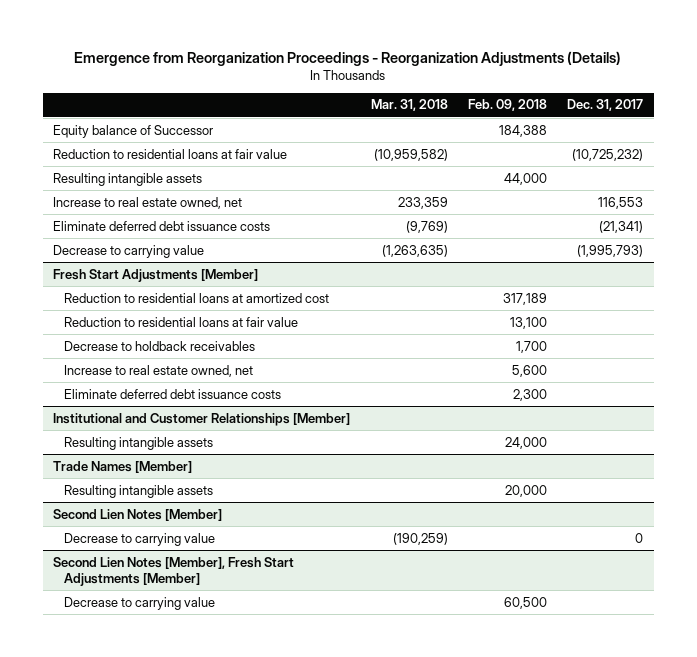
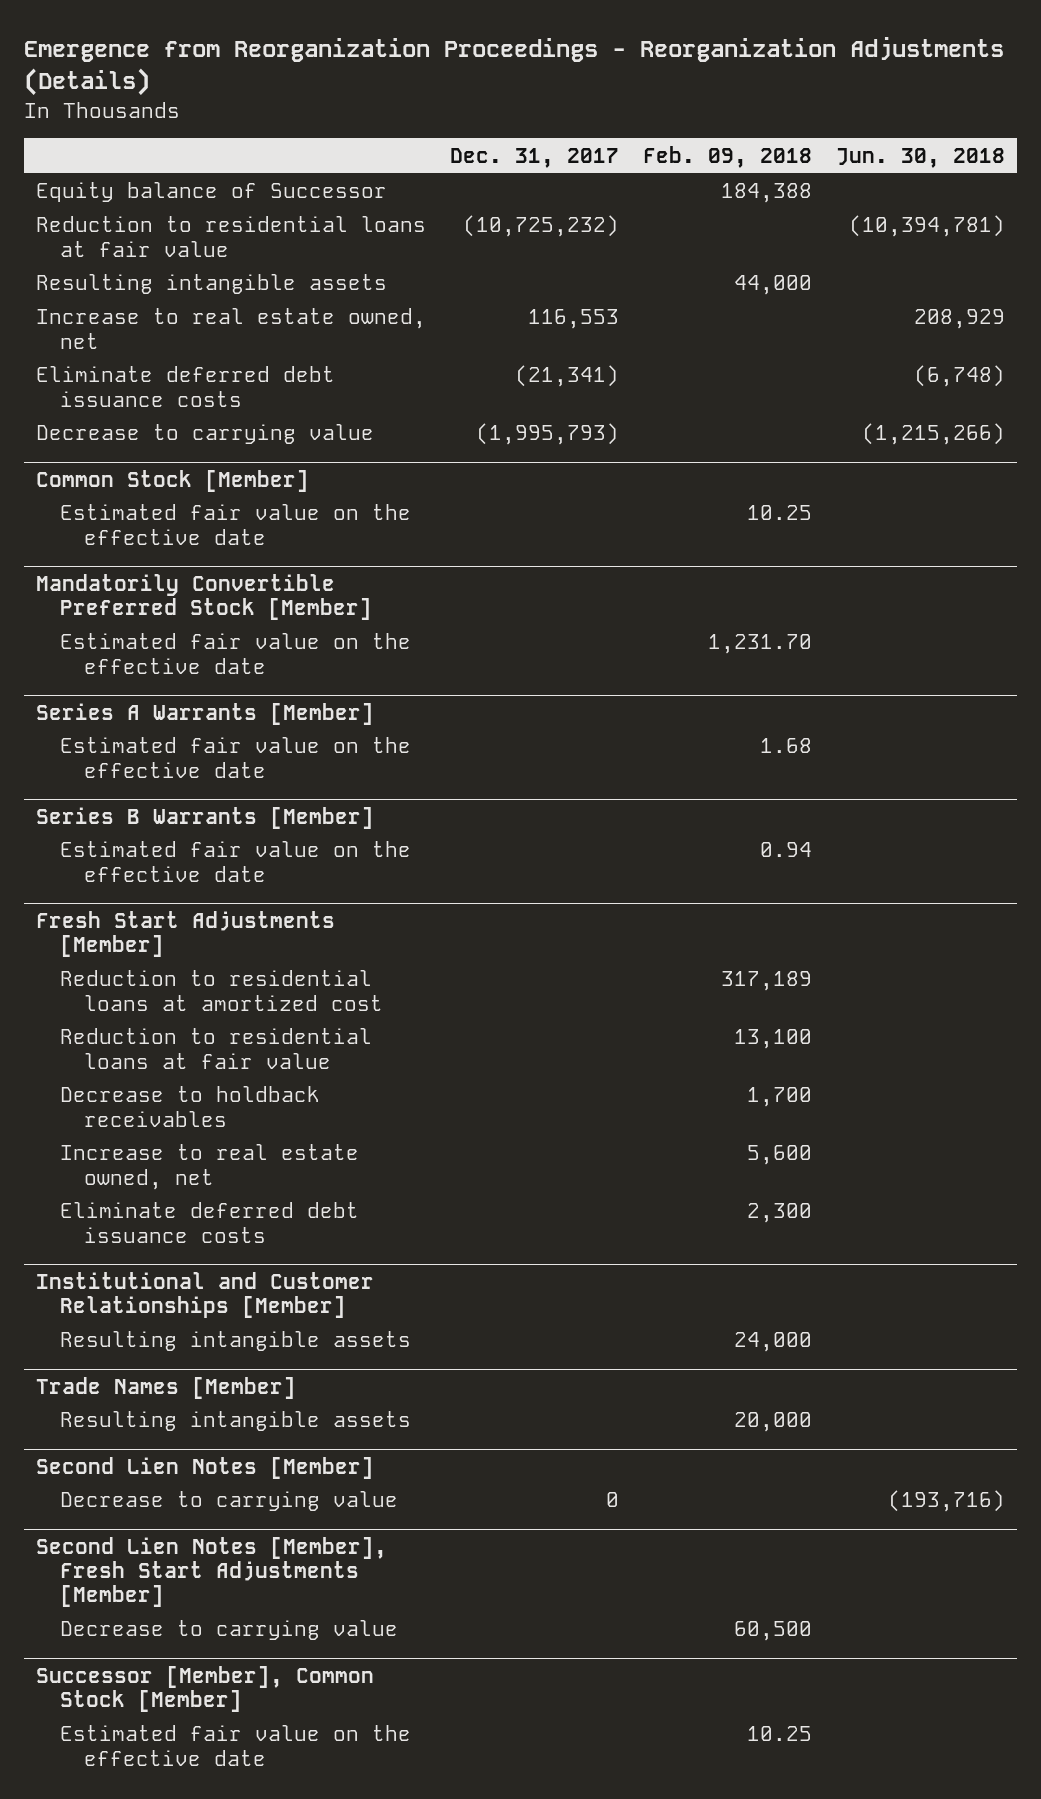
[370,99,448,112] Mar. 31, 2018 -> none
none -> [836,147,1006,168] Jun. 30, 2018
none -> [36,469,310,492] Common Stock [Member]
none -> [60,504,412,545] Estimated fair value on the effective date
none -> [36,573,373,621] Mandatorily Convertible Preferred Stock [Member]
none -> [60,633,412,674] Estimated fair value on the effective date
none -> [36,702,375,725] Series A Warrants [Member]
none -> [60,737,412,778] Estimated fair value on the effective date
none -> [36,806,375,829] Series B Warrants [Member]
none -> [60,841,412,882] Estimated fair value on the effective date
none -> [36,1665,375,1713] Successor [Member], Common Stock [Member]
none -> [60,1725,412,1766] Estimated fair value on the effective date

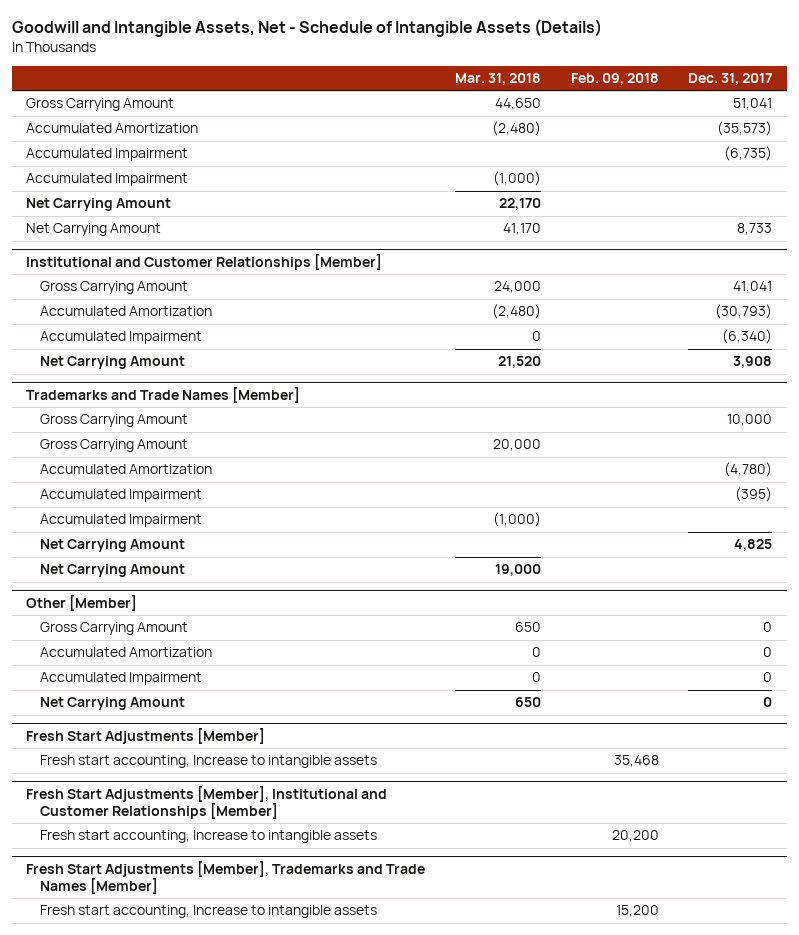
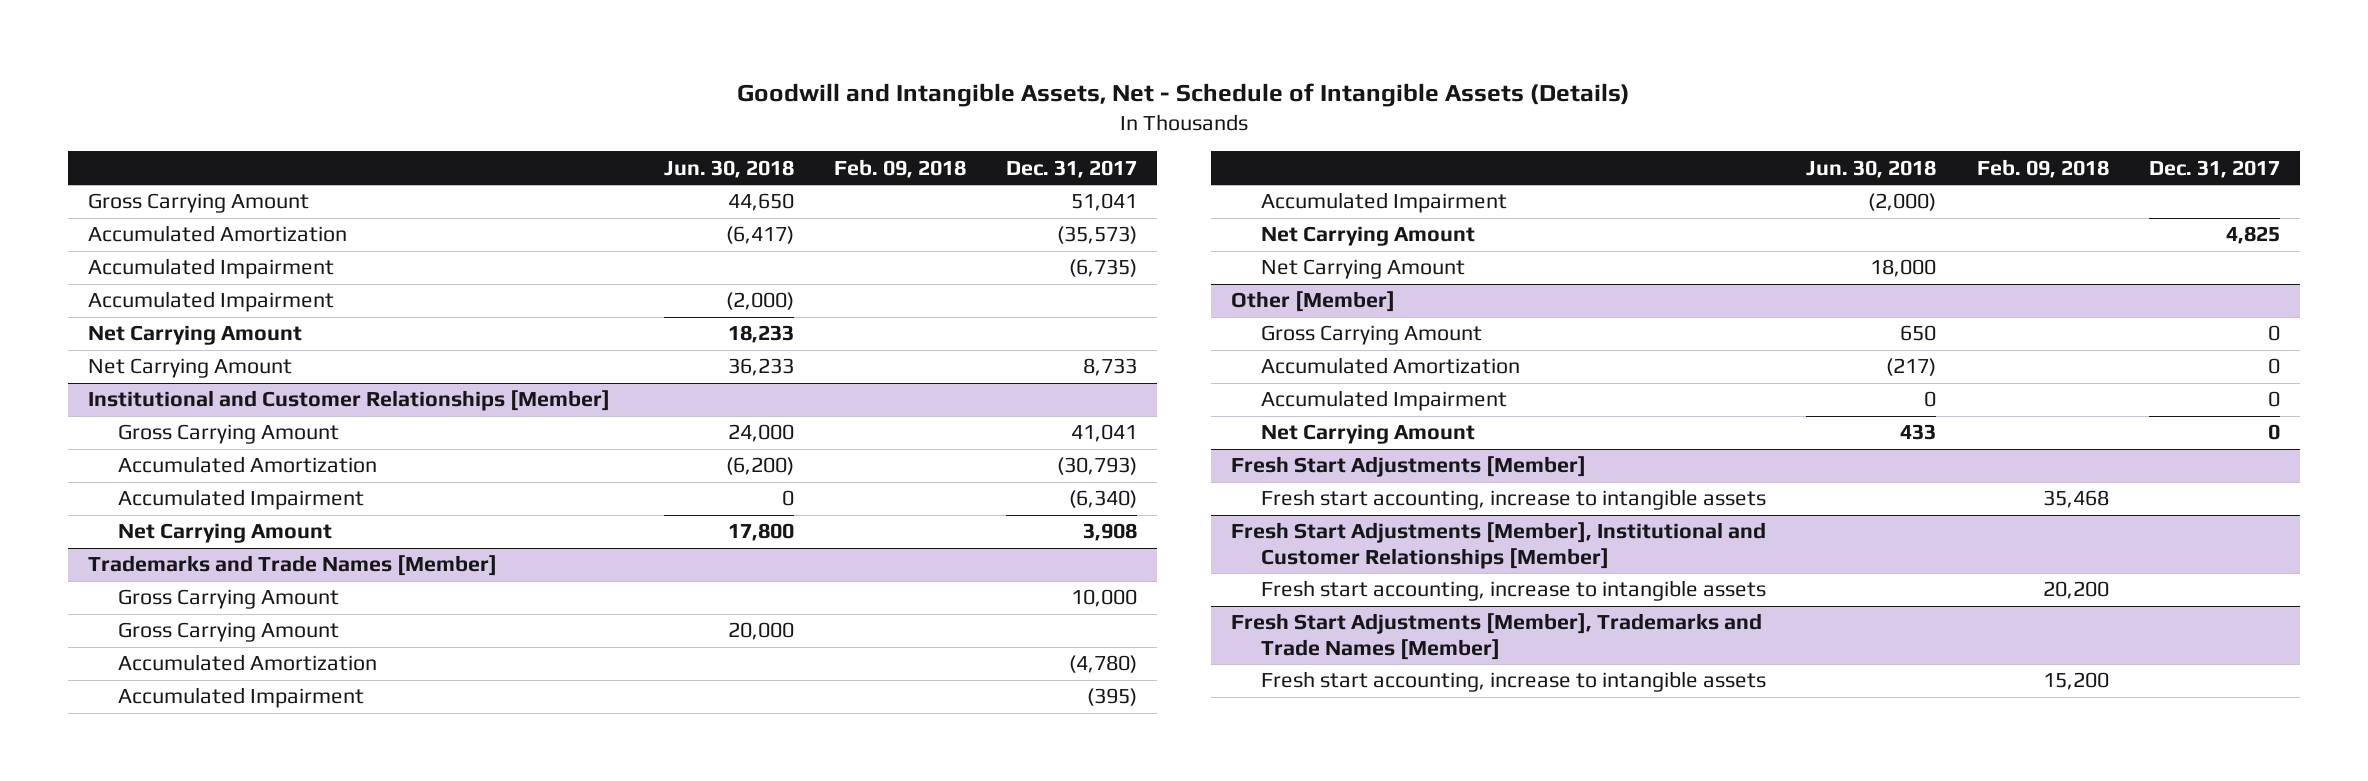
[455,73,542,86] Mar. 31, 2018 -> none
none -> [663,159,794,178] Jun. 30, 2018
[40,755,378,769] Fresh start accounting, Increase to intangible assets -> [1261,489,1767,511] Fresh start accounting, increase to intangible assets
[40,830,378,844] Fresh start accounting, Increase to intangible assets -> [1261,580,1767,602] Fresh start accounting, increase to intangible assets
[40,905,378,919] Fresh start accounting, Increase to intangible assets -> [1261,671,1767,693] Fresh start accounting, increase to intangible assets

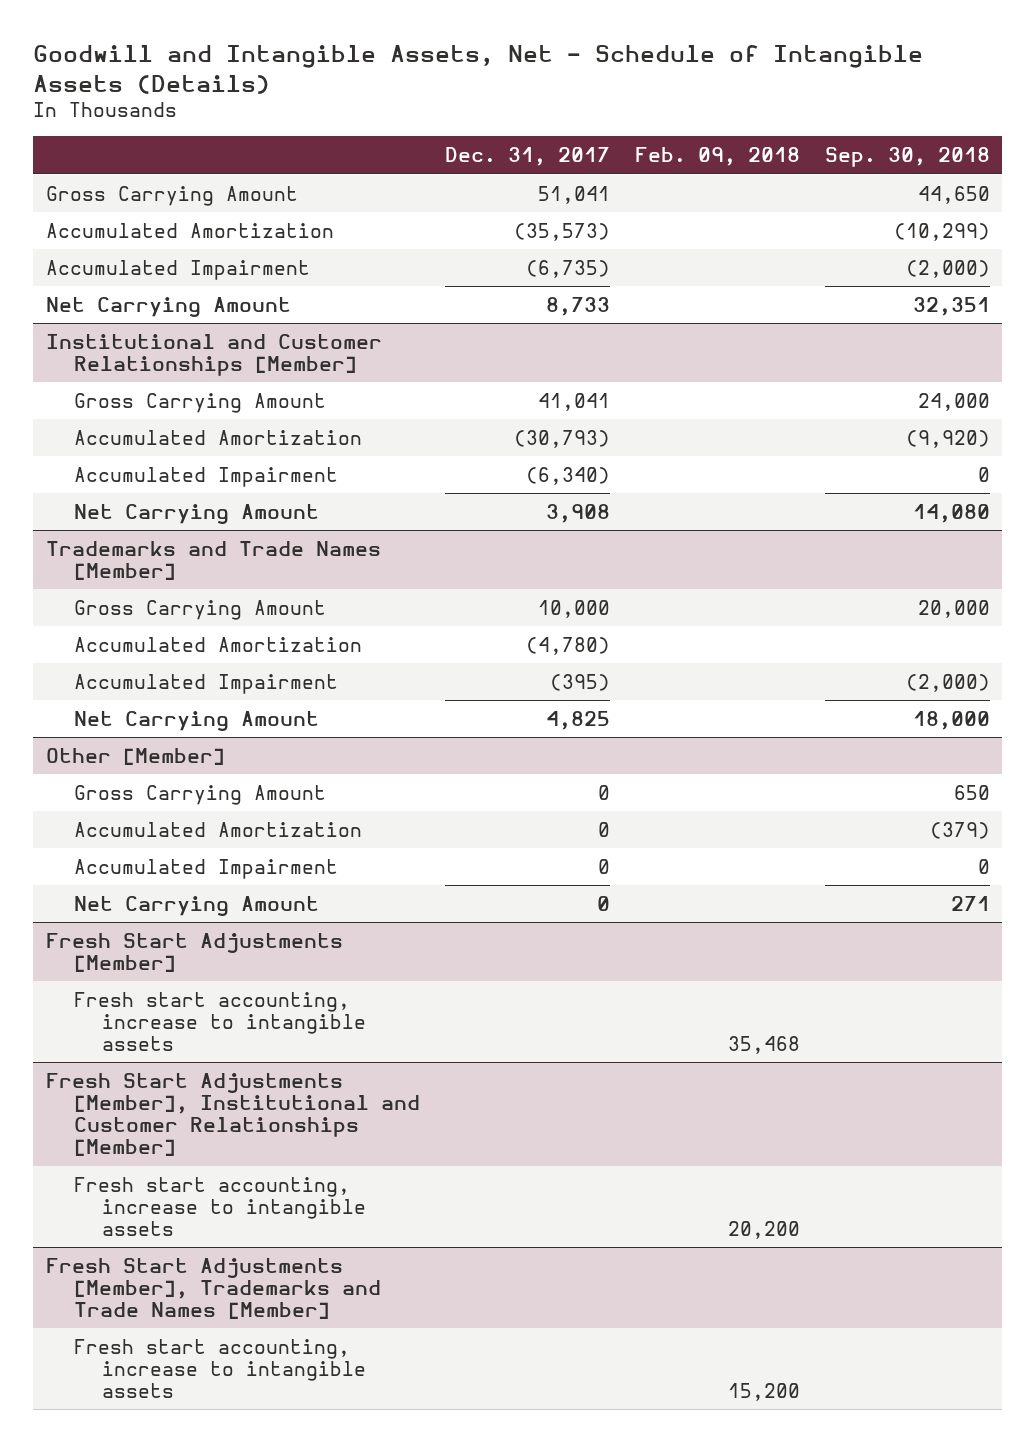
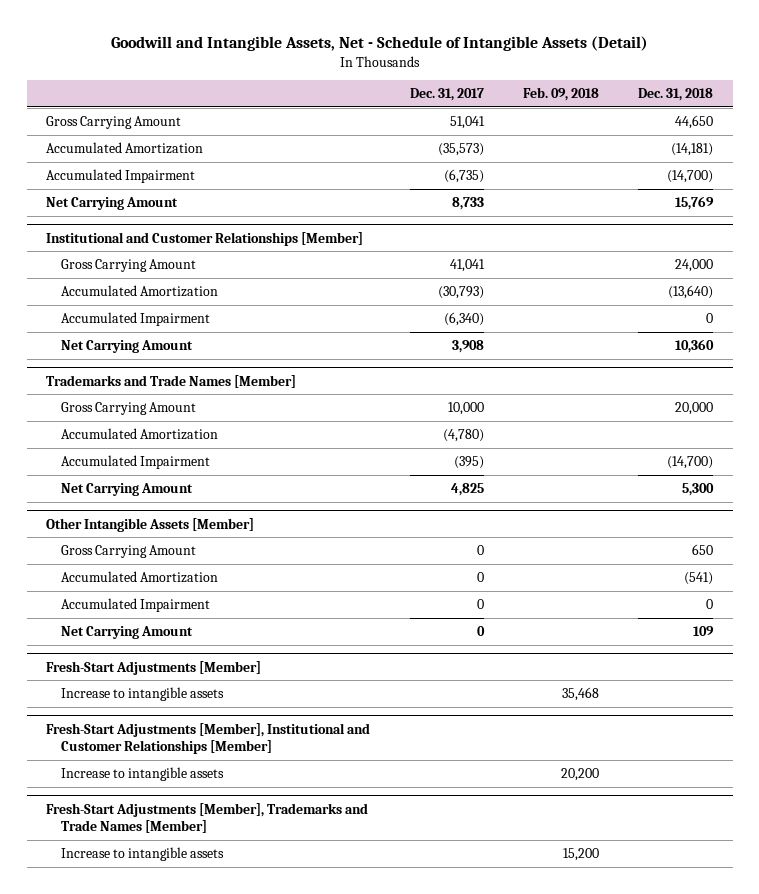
[33,45,924,94] Goodwill and Intangible Assets, Net - Schedule of Intangible Assets (Details) -> [110,36,648,52] Goodwill and Intangible Assets, Net - Schedule of Intangible Assets (Detail)
[824,147,990,168] Sep. 30, 2018 -> none
none -> [638,88,714,102] Dec. 31, 2018
[45,747,225,765] Other [Member] -> [46,517,255,532] Other Intangible Assets [Member]
[45,932,343,972] Fresh Start Adjustments [Member] -> [46,660,262,675] Fresh-Start Adjustments [Member]
[73,991,366,1052] Fresh start accounting, increase to intangible assets -> [60,686,224,701] Increase to intangible assets
[45,1072,420,1157] Fresh Start Adjustments [Member], Institutional and Customer Relationships [Member] -> [46,722,371,754] Fresh-Start Adjustments [Member], Institutional and Customer Relationships [Member]
[73,1176,366,1237] Fresh start accounting, increase to intangible assets -> [60,766,224,781] Increase to intangible assets
[45,1257,381,1320] Fresh Start Adjustments [Member], Trademarks and Trade Names [Member] -> [46,802,369,833] Fresh-Start Adjustments [Member], Trademarks and Trade Names [Member]
[73,1338,366,1399] Fresh start accounting, increase to intangible assets -> [60,846,224,861] Increase to intangible assets

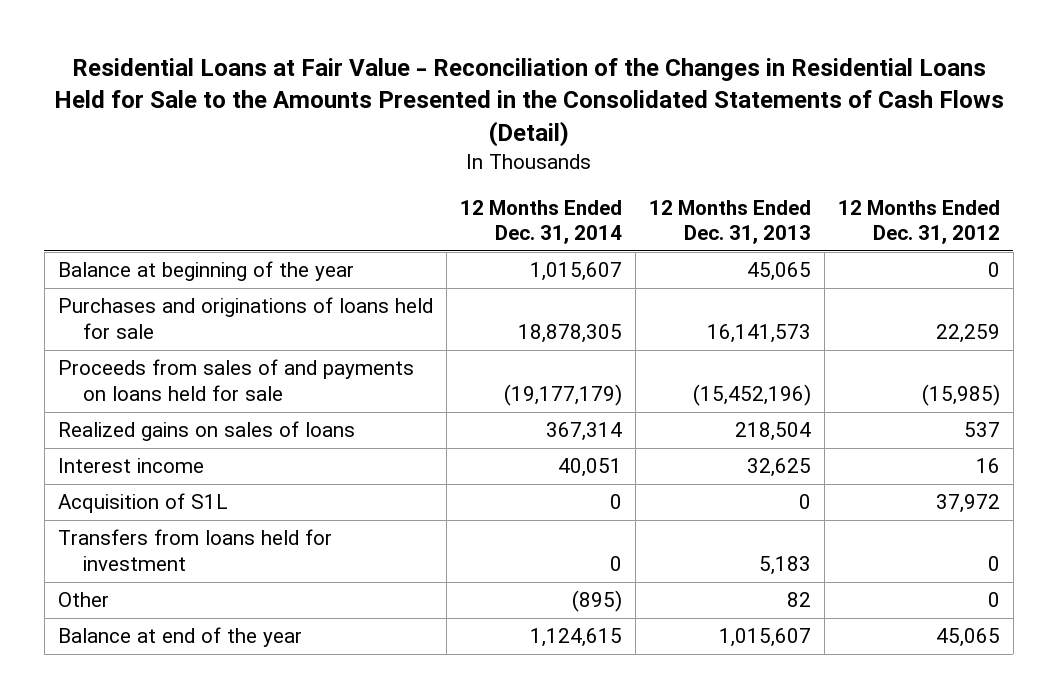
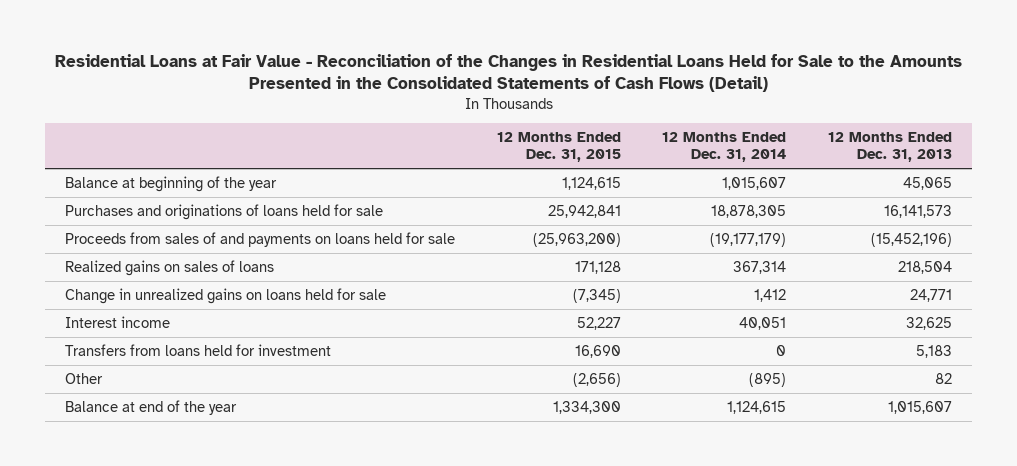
[837,199,1000,245] 12 Months Ended Dec. 31, 2012 -> none
none -> [496,131,621,163] 12 Months Ended Dec. 31, 2015
none -> [65,287,387,304] Change in unrealized gains on loans held for sale
[57,493,228,514] Acquisition of S1L -> none

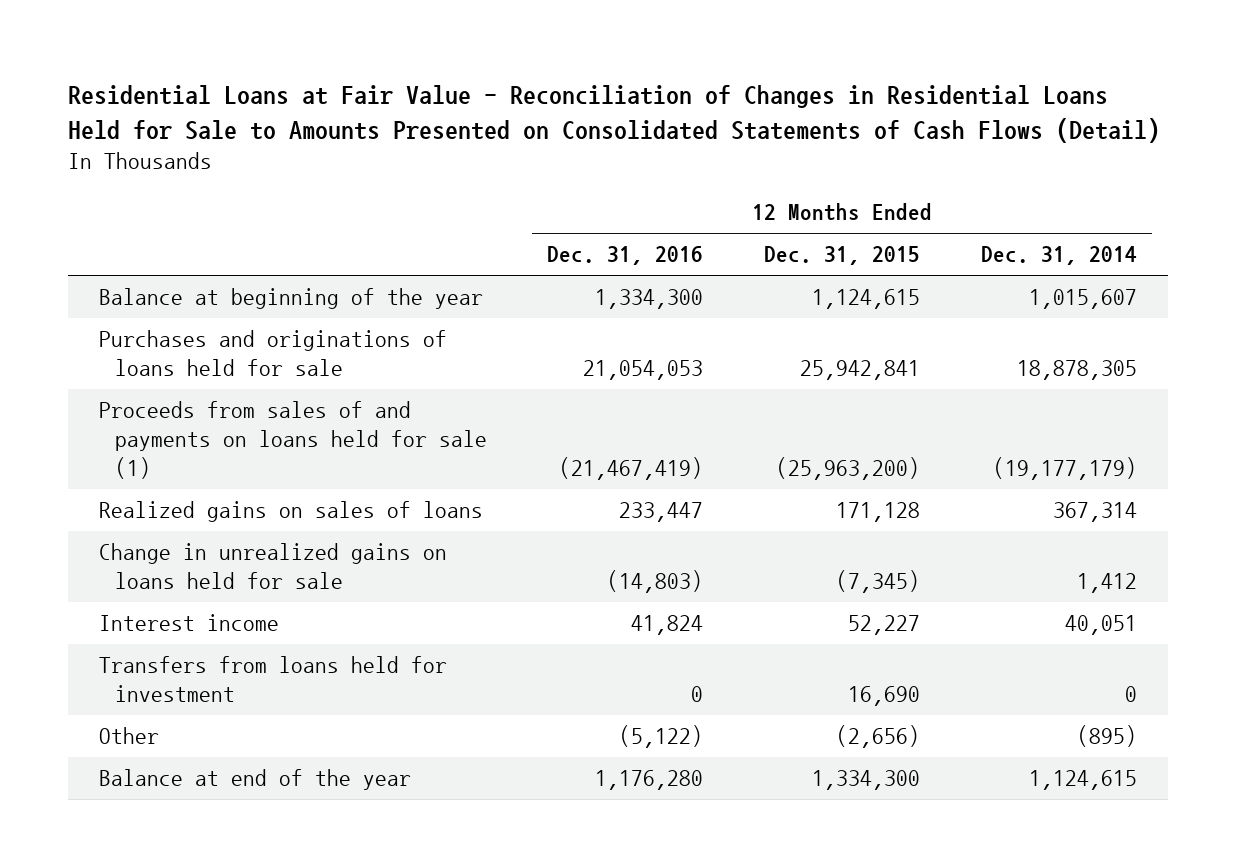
[54,54,962,93] Residential Loans at Fair Value - Reconciliation of the Changes in Residential Loans Held for Sale to the Amounts Presented in the Consolidated Statements of Cash Flows (Detail) -> [68,85,1161,144] Residential Loans at Fair Value - Reconciliation of Changes in Residential Loans Held for Sale to Amounts Presented on Consolidated Statements of Cash Flows (Detail)
[827,131,952,163] 12 Months Ended Dec. 31, 2013 -> none
none -> [547,246,704,266] Dec. 31, 2016
[65,231,456,247] Proceeds from sales of and payments on loans held for sale -> [98,401,487,480] Proceeds from sales of and payments on loans held for sale (1)

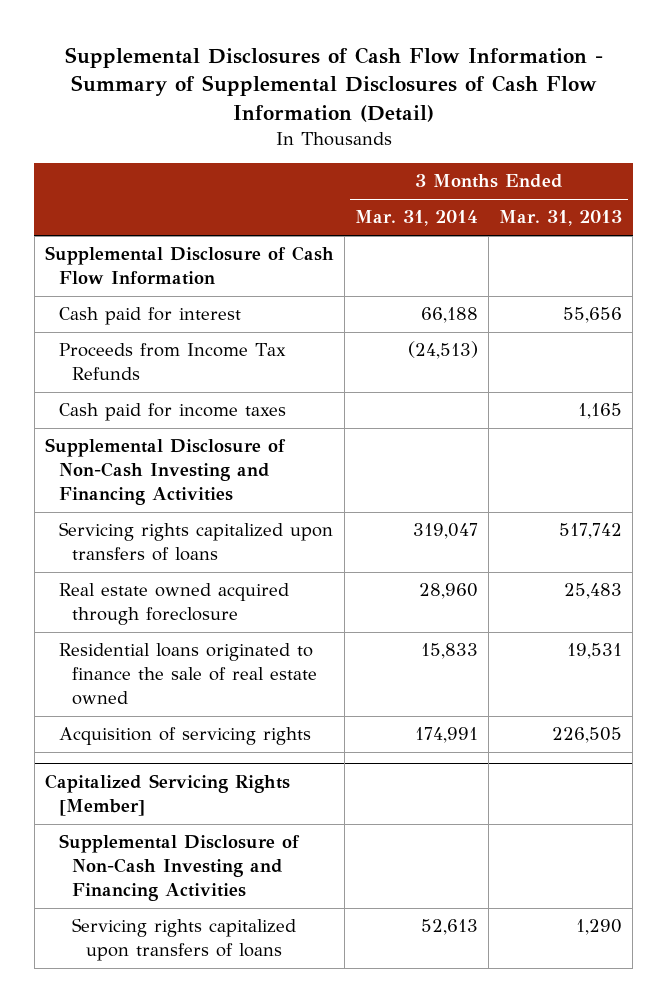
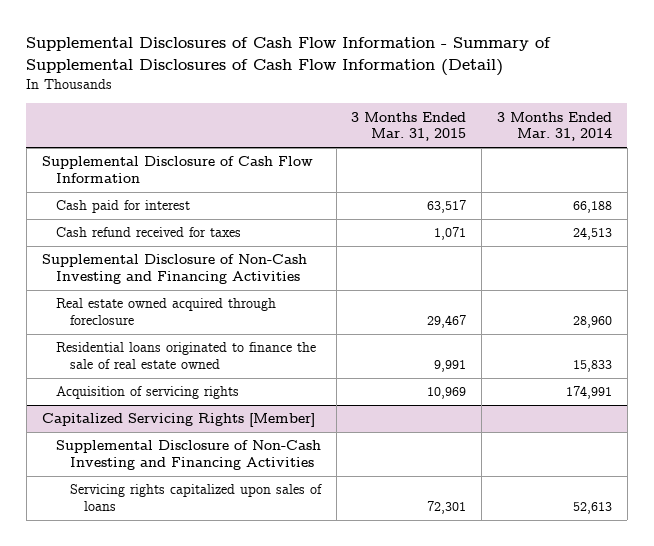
[499,210,623,227] Mar. 31, 2013 -> none
none -> [351,111,467,142] 3 Months Ended Mar. 31, 2015
[58,343,286,381] Proceeds from Income Tax Refunds -> none
[58,403,286,422] Cash paid for income taxes -> none
none -> [55,227,241,238] Cash refund received for taxes
[58,522,333,562] Servicing rights capitalized upon transfers of loans -> none
[72,918,297,962] Servicing rights capitalized upon transfers of loans -> [69,484,322,512] Servicing rights capitalized upon sales of loans

